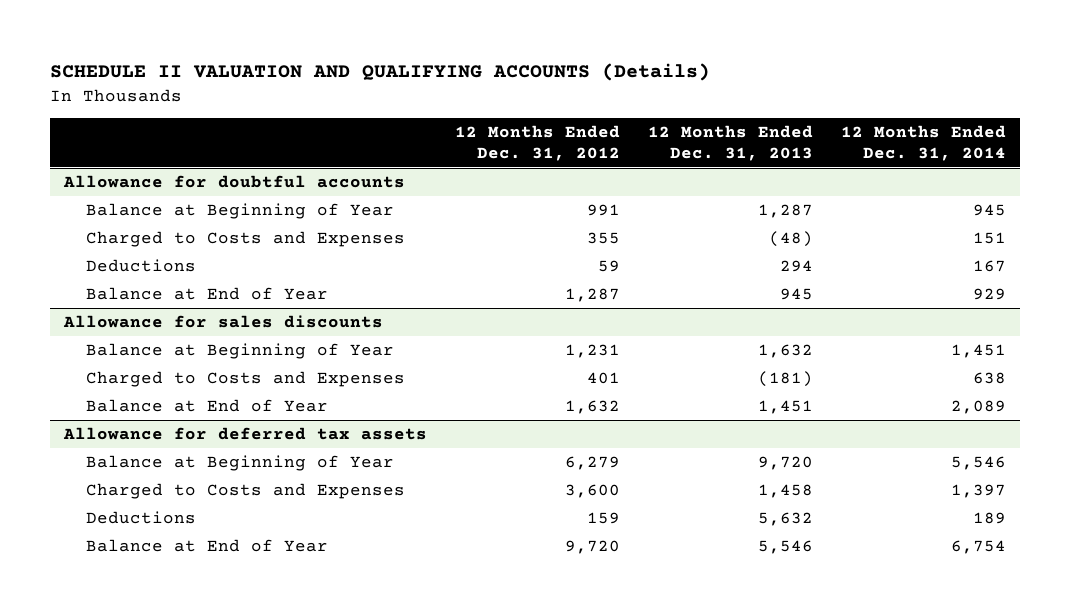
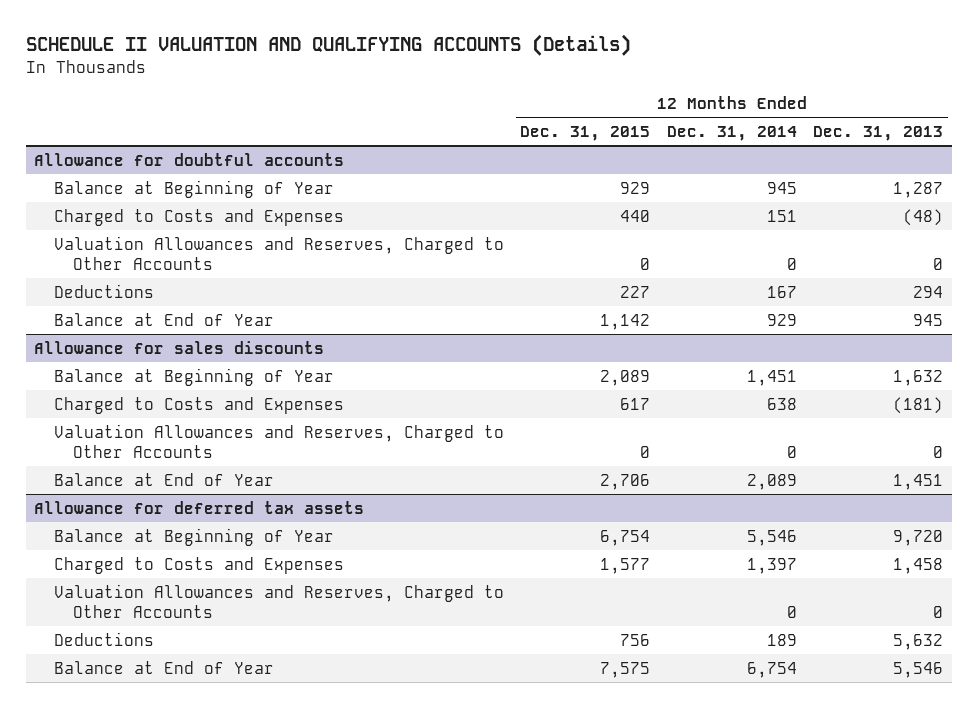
[455,125,621,161] 12 Months Ended Dec. 31, 2012 -> none
none -> [520,125,651,141] Dec. 31, 2015
none -> [53,235,504,270] Valuation Allowances and Reserves, Charged to Other Accounts
none -> [53,423,504,458] Valuation Allowances and Reserves, Charged to Other Accounts
none -> [53,583,504,618] Valuation Allowances and Reserves, Charged to Other Accounts

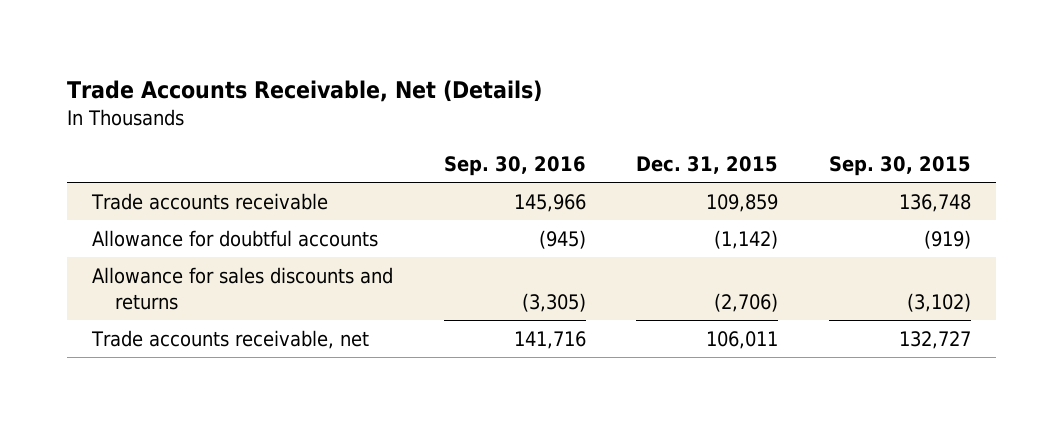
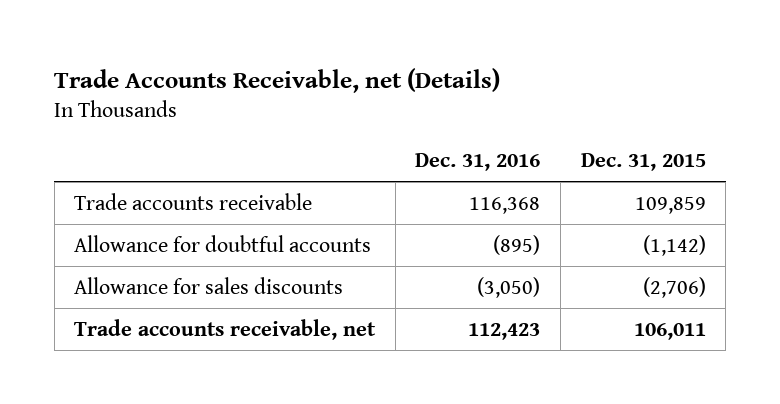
[66,79,542,102] Trade Accounts Receivable, Net (Details) -> [54,68,501,94] Trade Accounts Receivable, net (Details)
[443,156,586,177] Sep. 30, 2016 -> none
[828,156,971,177] Sep. 30, 2015 -> none
none -> [415,153,541,172] Dec. 31, 2016
[91,266,393,310] Allowance for sales discounts and returns -> [74,276,344,294] Allowance for sales discounts

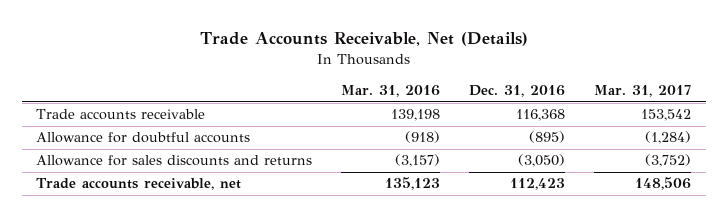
[54,68,501,94] Trade Accounts Receivable, net (Details) -> [199,32,528,47] Trade Accounts Receivable, Net (Details)
[580,153,706,172] Dec. 31, 2015 -> none
none -> [341,85,441,98] Mar. 31, 2016
none -> [594,85,692,98] Mar. 31, 2017
[74,276,344,294] Allowance for sales discounts -> [36,155,313,167] Allowance for sales discounts and returns

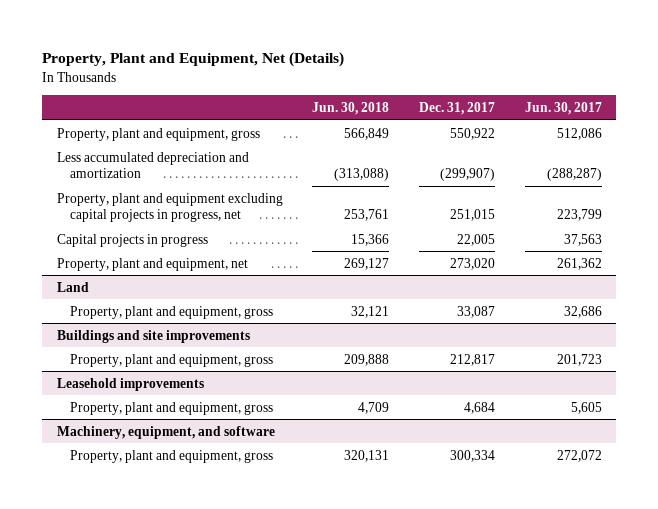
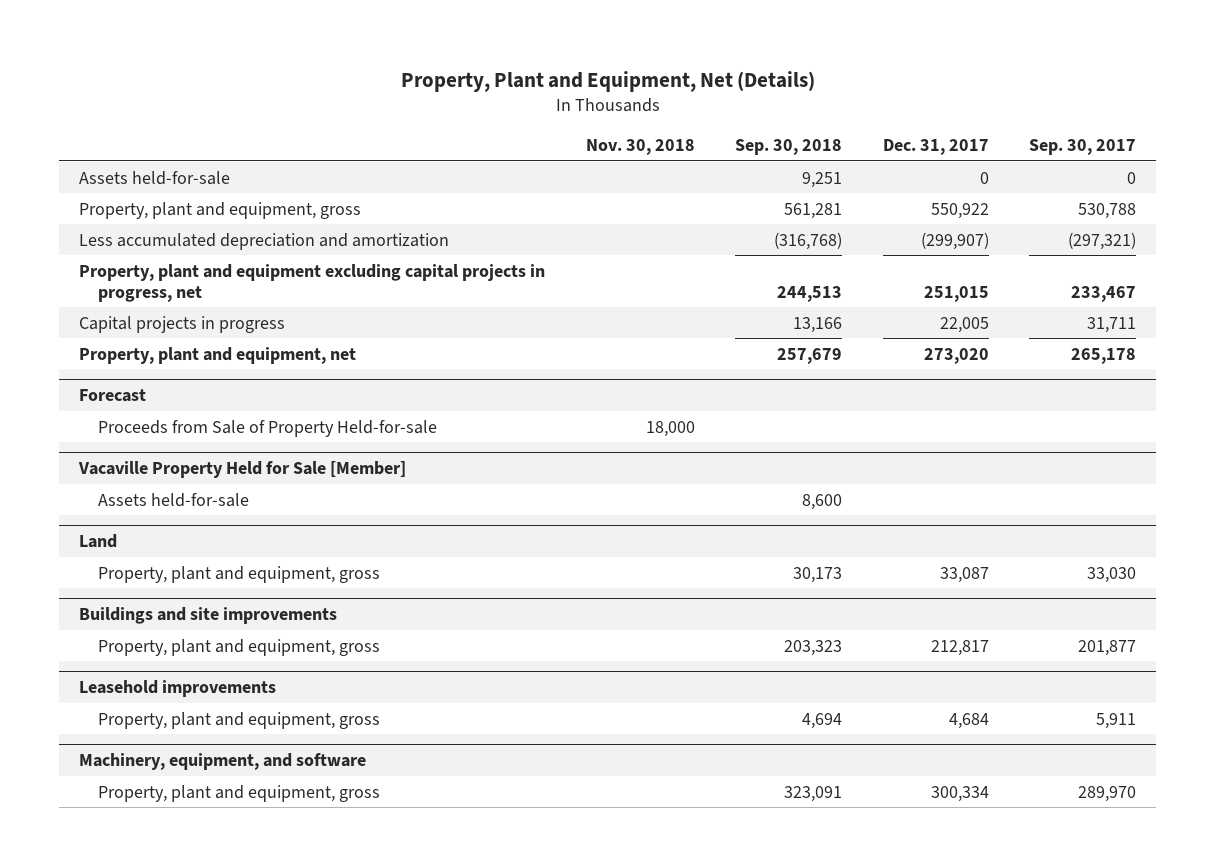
[312,101,390,115] Jun. 30, 2018 -> none
[524,101,602,115] Jun. 30, 2017 -> none
none -> [585,139,695,156] Nov. 30, 2018
none -> [735,139,843,156] Sep. 30, 2018
none -> [1029,139,1137,156] Sep. 30, 2017
none -> [79,170,231,185] Assets held-for-sale
none -> [79,389,147,403] Forecast
none -> [97,419,437,437] Proceeds from Sale of Property Held-for-sale
none -> [78,461,407,479] Vacaville Property Held for Sale [Member]
none -> [97,492,249,507] Assets held-for-sale

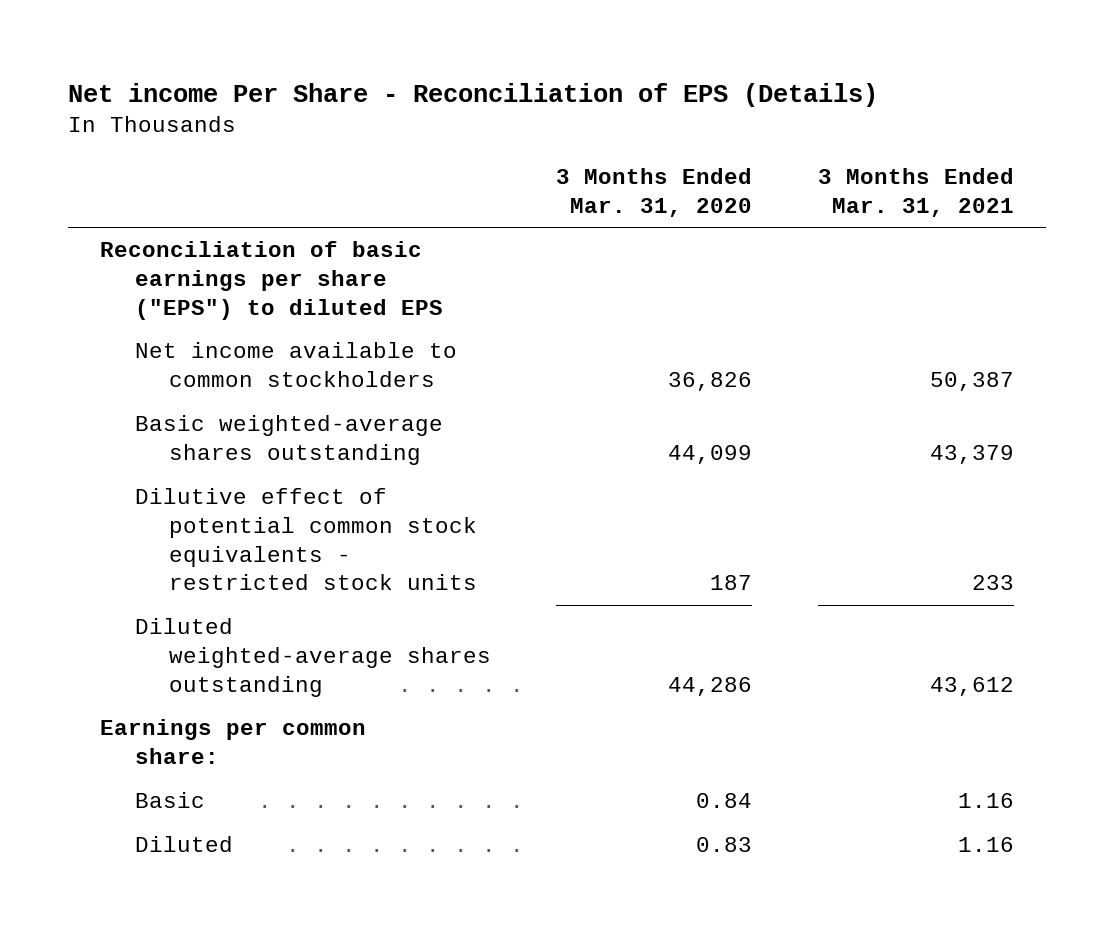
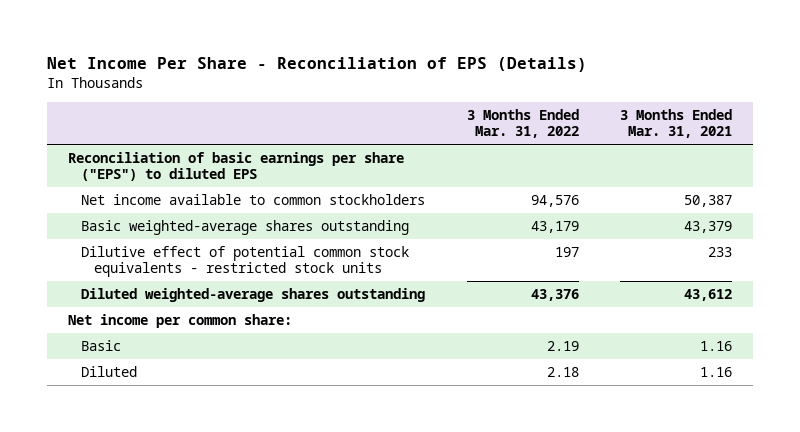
[67,83,878,108] Net income Per Share - Reconciliation of EPS (Details) -> [47,56,588,72] Net Income Per Share - Reconciliation of EPS (Details)
[556,167,753,217] 3 Months Ended Mar. 31, 2020 -> none
none -> [466,108,579,139] 3 Months Ended Mar. 31, 2022
[100,719,367,764] Earnings per common share: -> [67,313,292,328] Net income per common share:

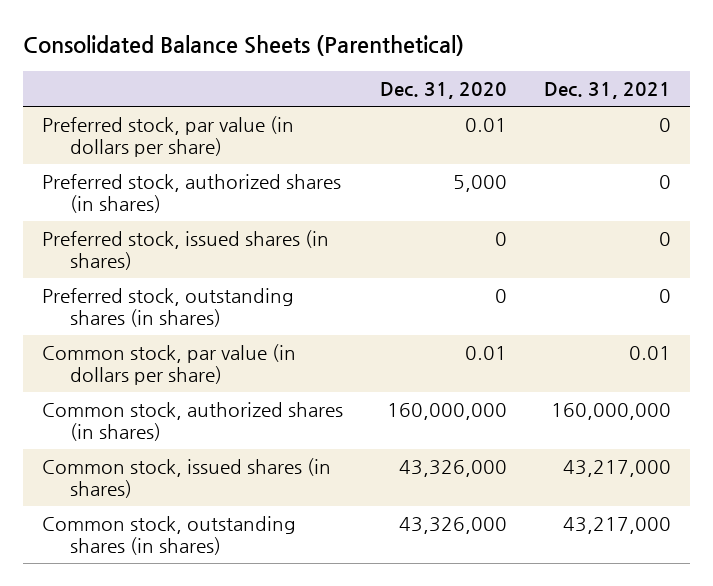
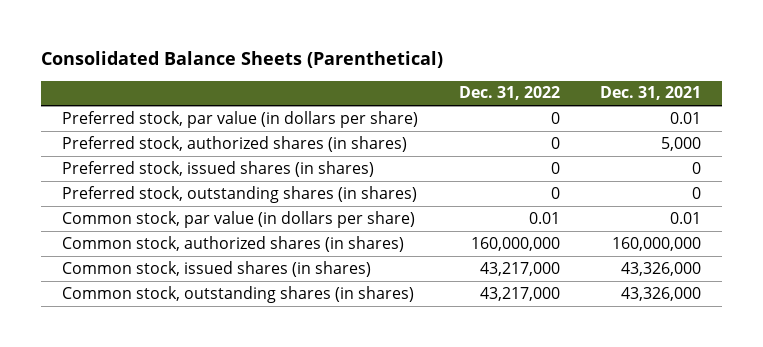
[380,82,508,100] Dec. 31, 2020 -> none
none -> [458,86,560,101] Dec. 31, 2022
[659,118,672,133] 0 -> [670,111,702,124] 0.01
[659,175,672,190] 0 -> [661,136,702,151] 5,000
[563,460,672,478] 43,217,000 -> [621,261,702,276] 43,326,000
[563,517,672,535] 43,217,000 -> [621,286,702,301] 43,326,000

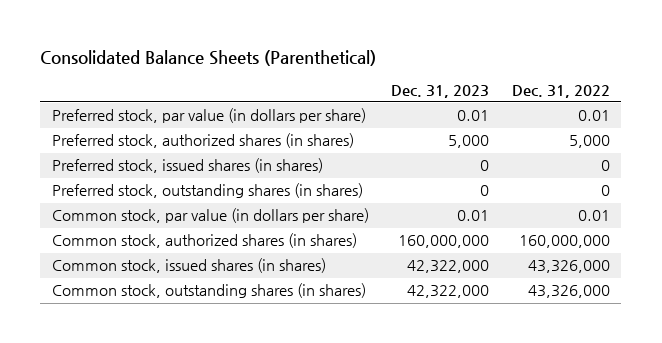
[600,86,702,101] Dec. 31, 2021 -> none
none -> [391,84,490,98] Dec. 31, 2023
[550,111,560,124] 0 -> [577,110,610,122] 0.01
[550,136,560,149] 0 -> [568,135,610,149] 5,000
[479,261,560,276] 43,217,000 -> [527,260,610,274] 43,326,000
[479,286,560,301] 43,217,000 -> [527,285,610,299] 43,326,000

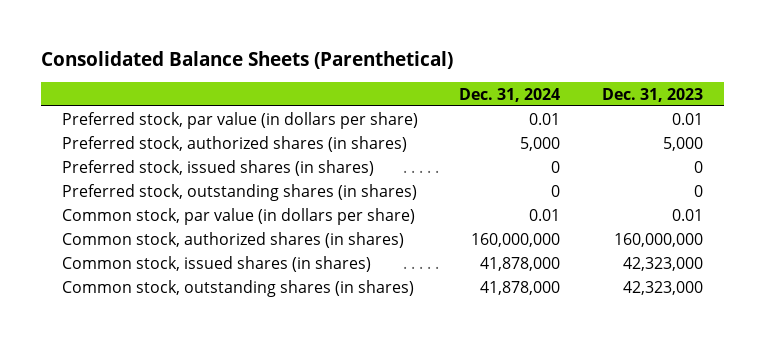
[511,84,610,98] Dec. 31, 2022 -> none
none -> [459,87,561,102] Dec. 31, 2024
[407,260,490,274] 42,322,000 -> [623,256,704,271] 42,323,000
[407,285,490,299] 42,322,000 -> [623,280,704,295] 42,323,000

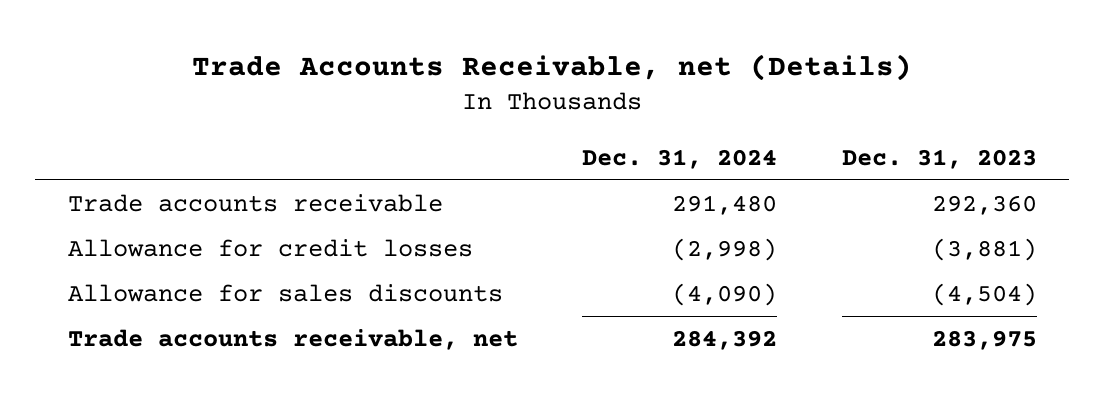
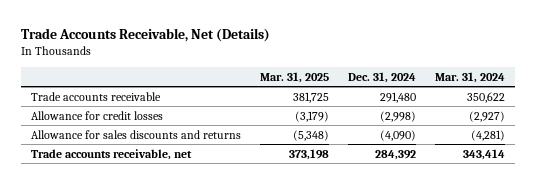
[192,53,913,81] Trade Accounts Receivable, net (Details) -> [20,28,270,43] Trade Accounts Receivable, Net (Details)
[841,148,1037,169] Dec. 31, 2023 -> none
none -> [259,71,329,83] Mar. 31, 2025
none -> [435,71,506,83] Mar. 31, 2024
[67,283,503,302] Allowance for sales discounts -> [30,129,241,139] Allowance for sales discounts and returns

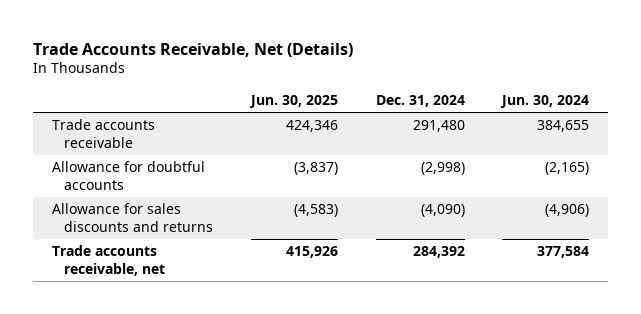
[259,71,329,83] Mar. 31, 2025 -> none
[435,71,506,83] Mar. 31, 2024 -> none
none -> [248,94,338,108] Jun. 30, 2025
none -> [500,94,590,108] Jun. 30, 2024
[30,110,163,120] Allowance for credit losses -> [52,161,206,190] Allowance for doubtful accounts

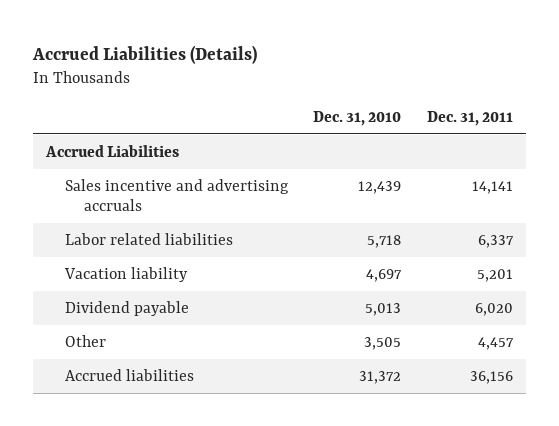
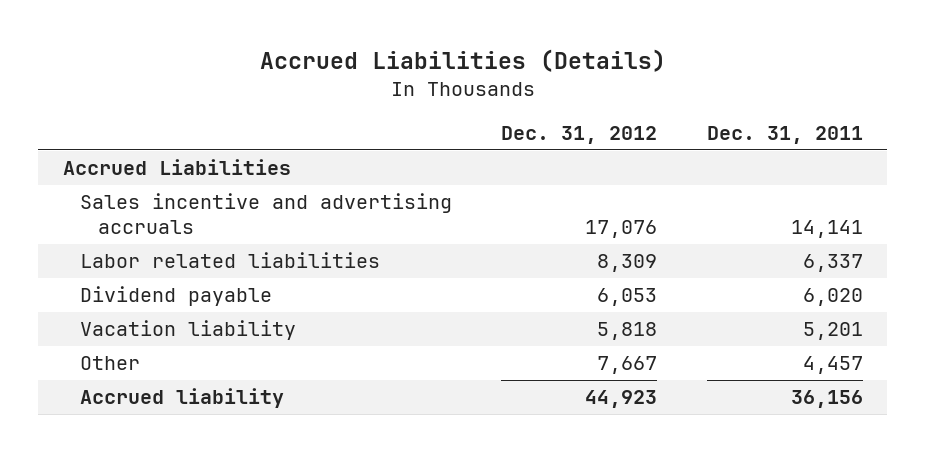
[313,110,402,126] Dec. 31, 2010 -> none
none -> [501,126,658,145] Dec. 31, 2012
[63,266,188,282] Vacation liability -> [80,320,297,341] Vacation liability
[64,368,194,381] Accrued liabilities -> [80,388,285,409] Accrued liability

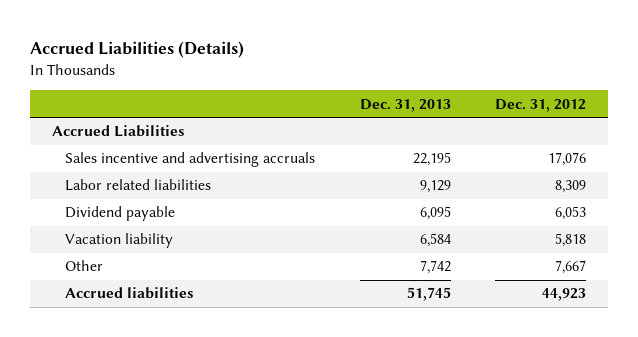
[706,126,863,145] Dec. 31, 2011 -> none
none -> [359,98,451,112] Dec. 31, 2013
[80,388,285,409] Accrued liability -> [65,287,195,300] Accrued liabilities

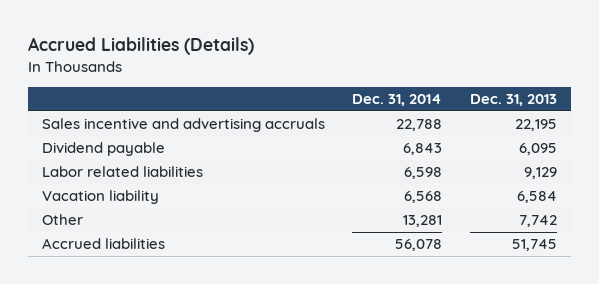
[494,98,586,112] Dec. 31, 2012 -> none
none -> [352,94,443,107] Dec. 31, 2014
[52,125,186,138] Accrued Liabilities -> none
[65,179,212,192] Labor related liabilities -> [41,166,203,178] Labor related liabilities

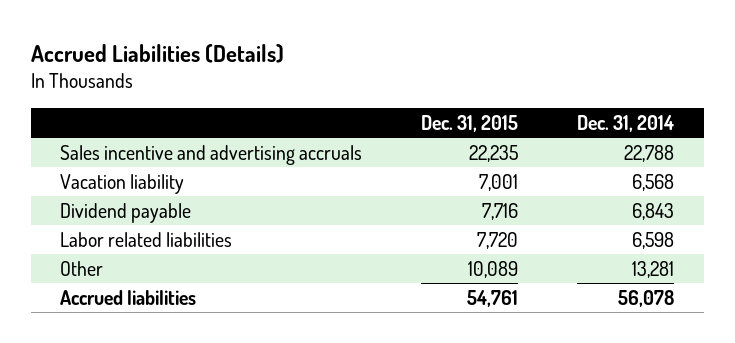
[470,94,558,107] Dec. 31, 2013 -> none
none -> [421,114,519,132] Dec. 31, 2015
[41,190,159,205] Vacation liability -> [60,173,185,194] Vacation liability

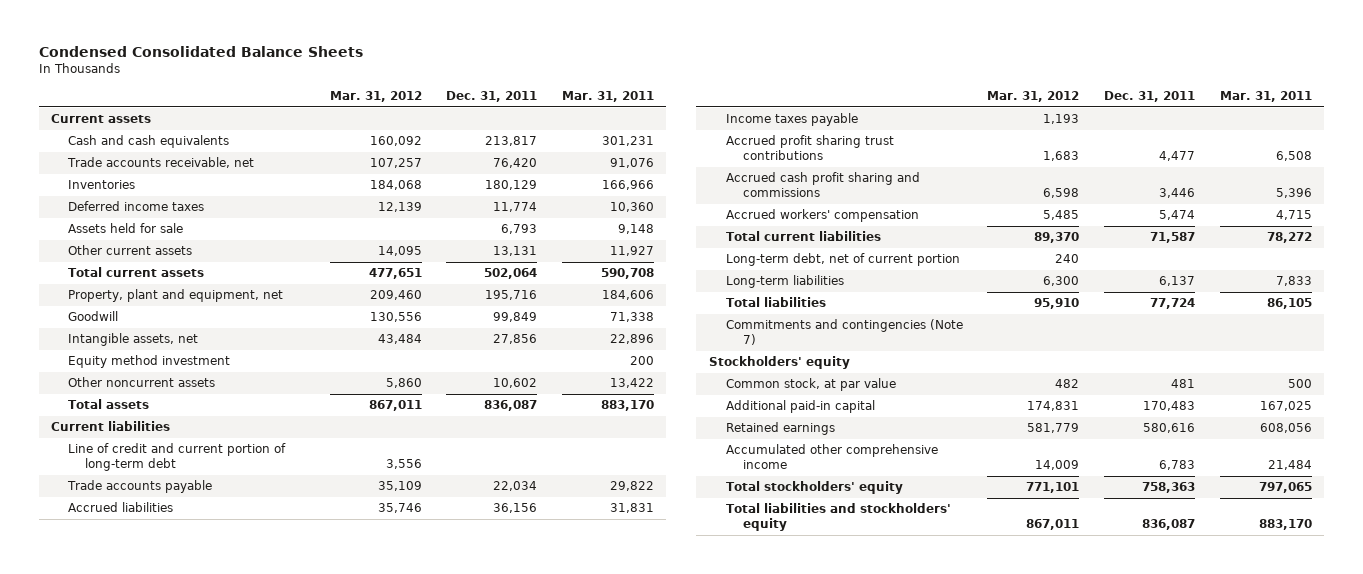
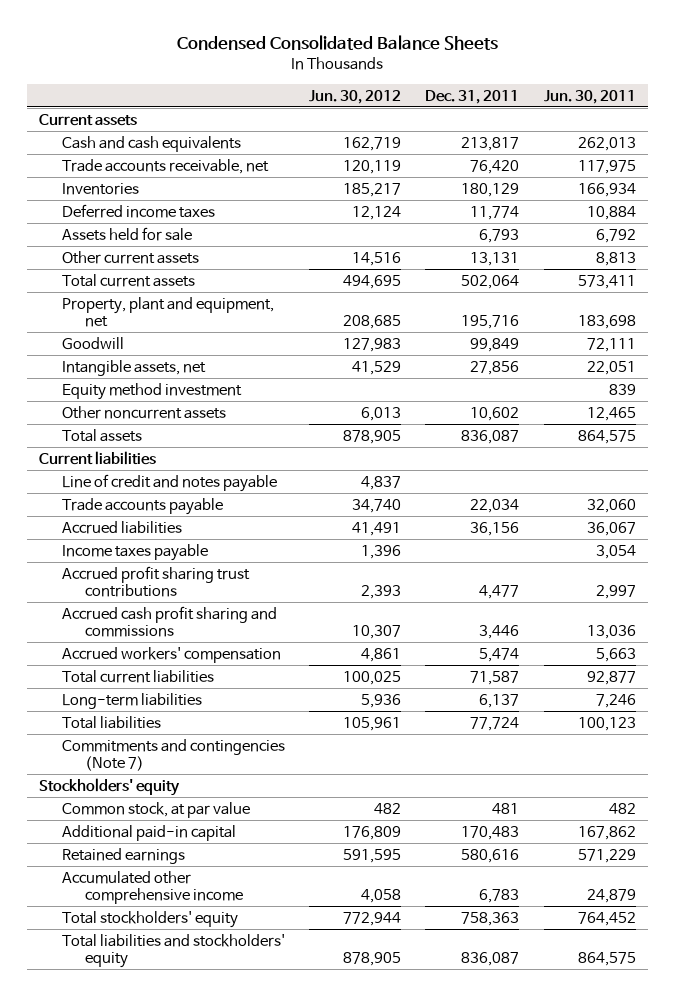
[329,91,422,103] Mar. 31, 2012 -> none
[562,91,655,103] Mar. 31, 2011 -> none
none -> [309,89,402,104] Jun. 30, 2012
none -> [543,89,636,104] Jun. 30, 2011
[68,443,287,472] Line of credit and current portion of long-term debt -> [61,473,277,492] Line of credit and notes payable
[725,253,960,267] Long-term debt, net of current portion -> none

